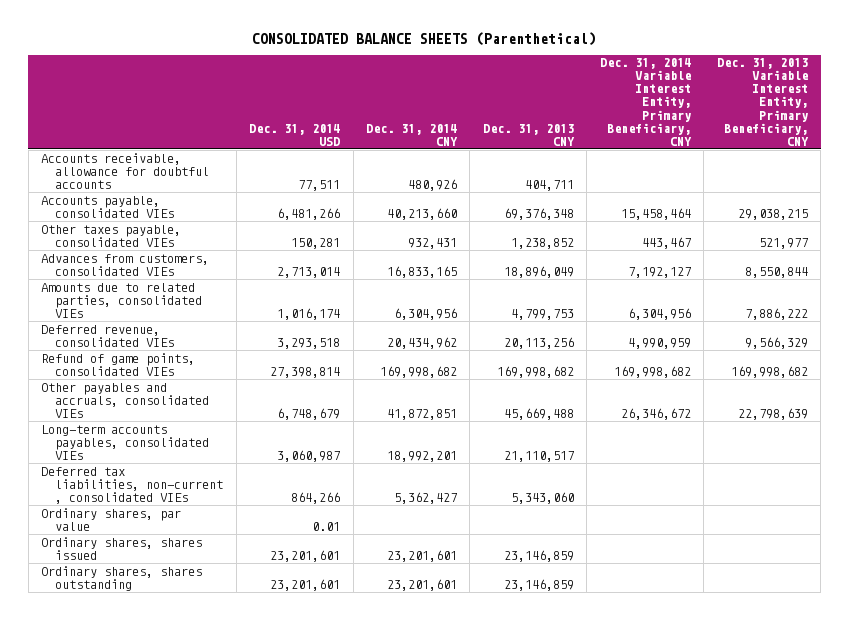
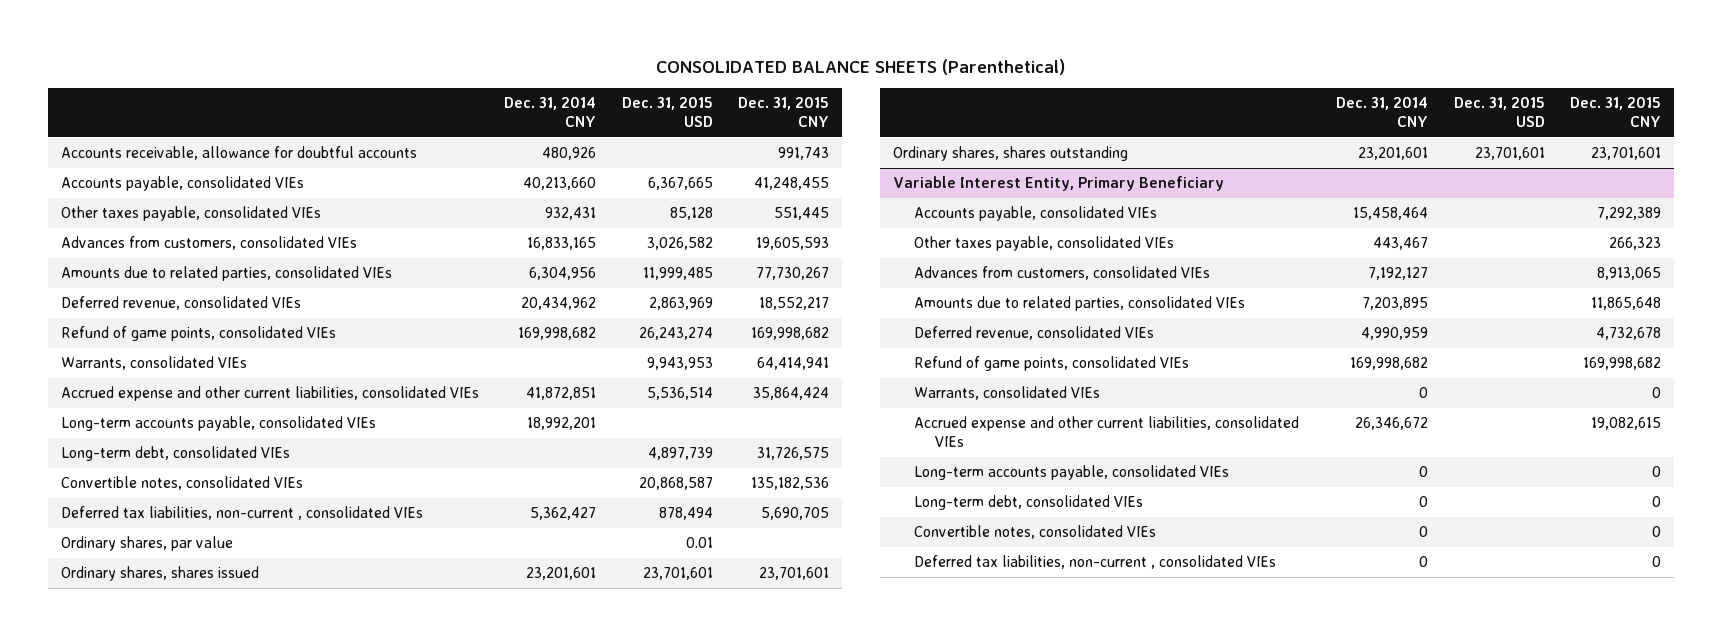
[249,123,341,146] Dec. 31, 2014 USD -> none
[482,123,575,146] Dec. 31, 2013 CNY -> none
[599,58,692,146] Dec. 31, 2014 Variable Interest Entity, Primary Beneficiary, CNY -> none
[716,58,809,146] Dec. 31, 2013 Variable Interest Entity, Primary Beneficiary, CNY -> none
none -> [621,97,713,128] Dec. 31, 2015 USD
none -> [737,97,829,128] Dec. 31, 2015 CNY
none -> [61,356,248,371] Warrants, consolidated VIEs
[41,382,210,418] Other payables and accruals, consolidated VIEs -> [61,386,480,402] Accrued expense and other current liabilities, consolidated VIEs
[41,424,210,460] Long-term accounts payables, consolidated VIEs -> [61,416,377,432] Long-term accounts payable, consolidated VIEs
none -> [61,446,291,462] Long-term debt, consolidated VIEs
none -> [61,476,304,491] Convertible notes, consolidated VIEs
none -> [893,176,1225,192] Variable Interest Entity, Primary Beneficiary
none -> [913,206,1157,222] Accounts payable, consolidated VIEs
none -> [913,236,1174,252] Other taxes payable, consolidated VIEs
none -> [913,266,1210,281] Advances from customers, consolidated VIEs
none -> [913,296,1245,312] Amounts due to related parties, consolidated VIEs
none -> [913,326,1154,341] Deferred revenue, consolidated VIEs
none -> [913,356,1189,372] Refund of game points, consolidated VIEs
none -> [913,386,1100,401] Warrants, consolidated VIEs
none -> [913,416,1299,448] Accrued expense and other current liabilities, consolidated VIEs
none -> [913,465,1229,481] Long-term accounts payable, consolidated VIEs
none -> [913,495,1143,511] Long-term debt, consolidated VIEs
none -> [913,525,1156,540] Convertible notes, consolidated VIEs
none -> [913,555,1276,570] Deferred tax liabilities, non-current , consolidated VIEs

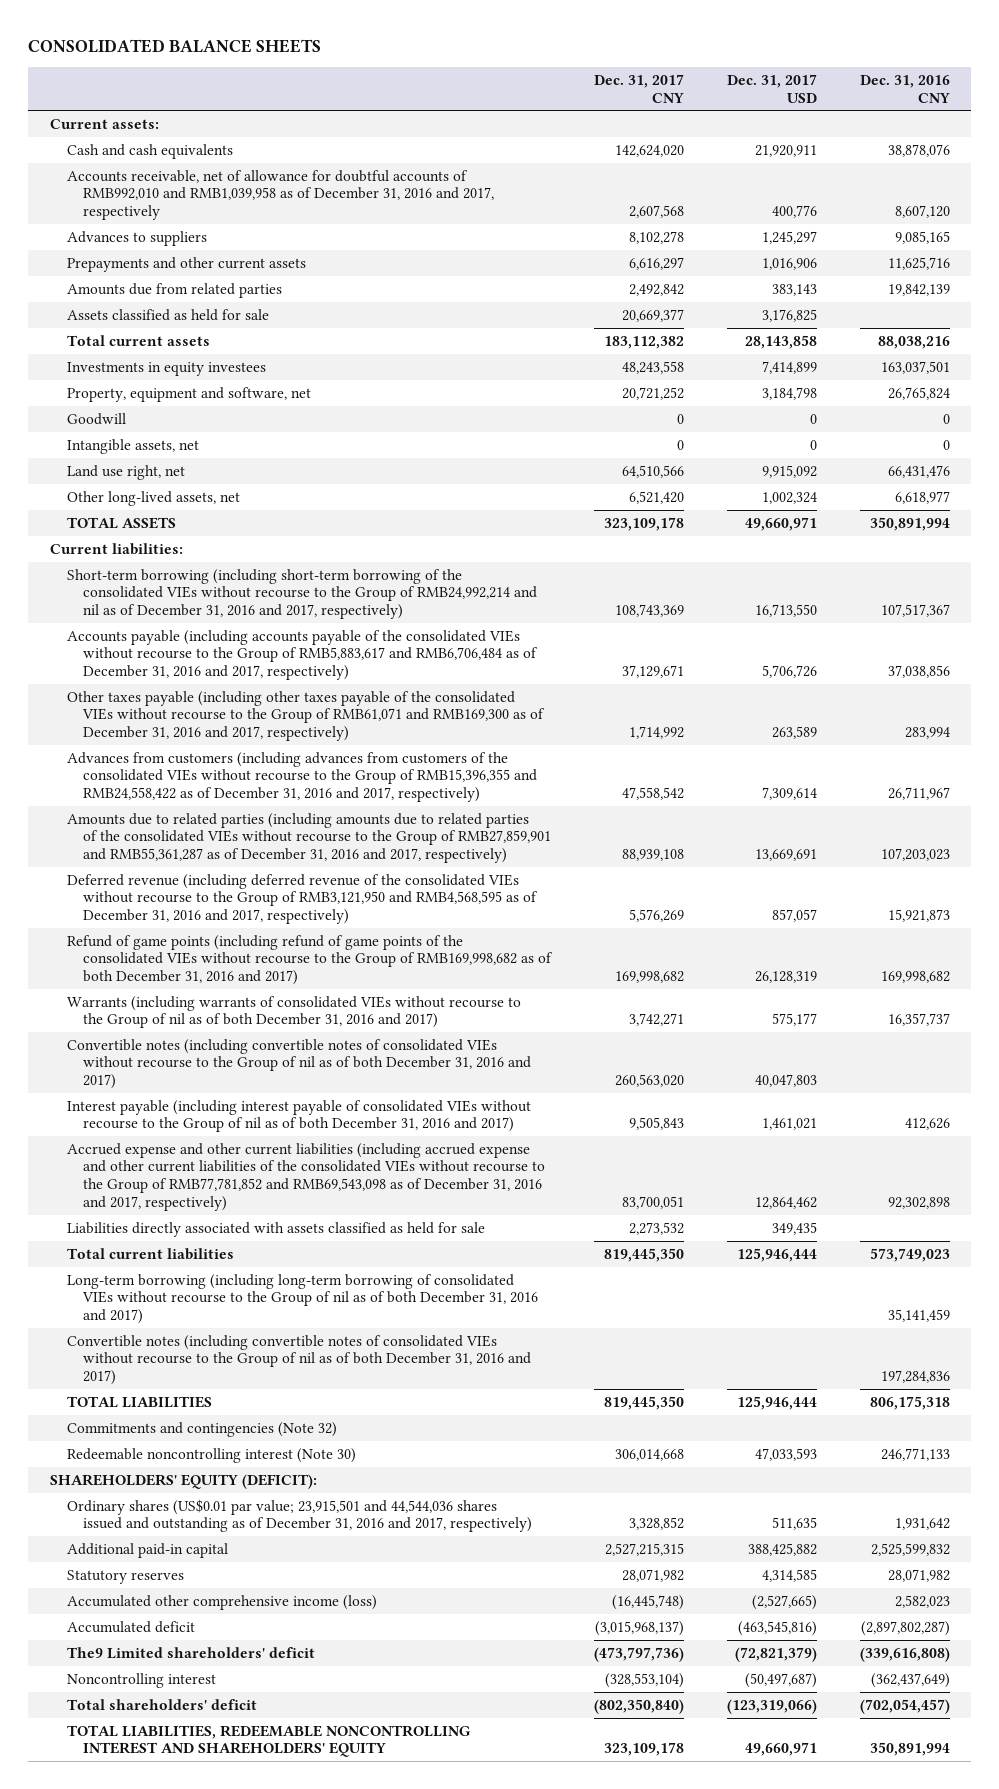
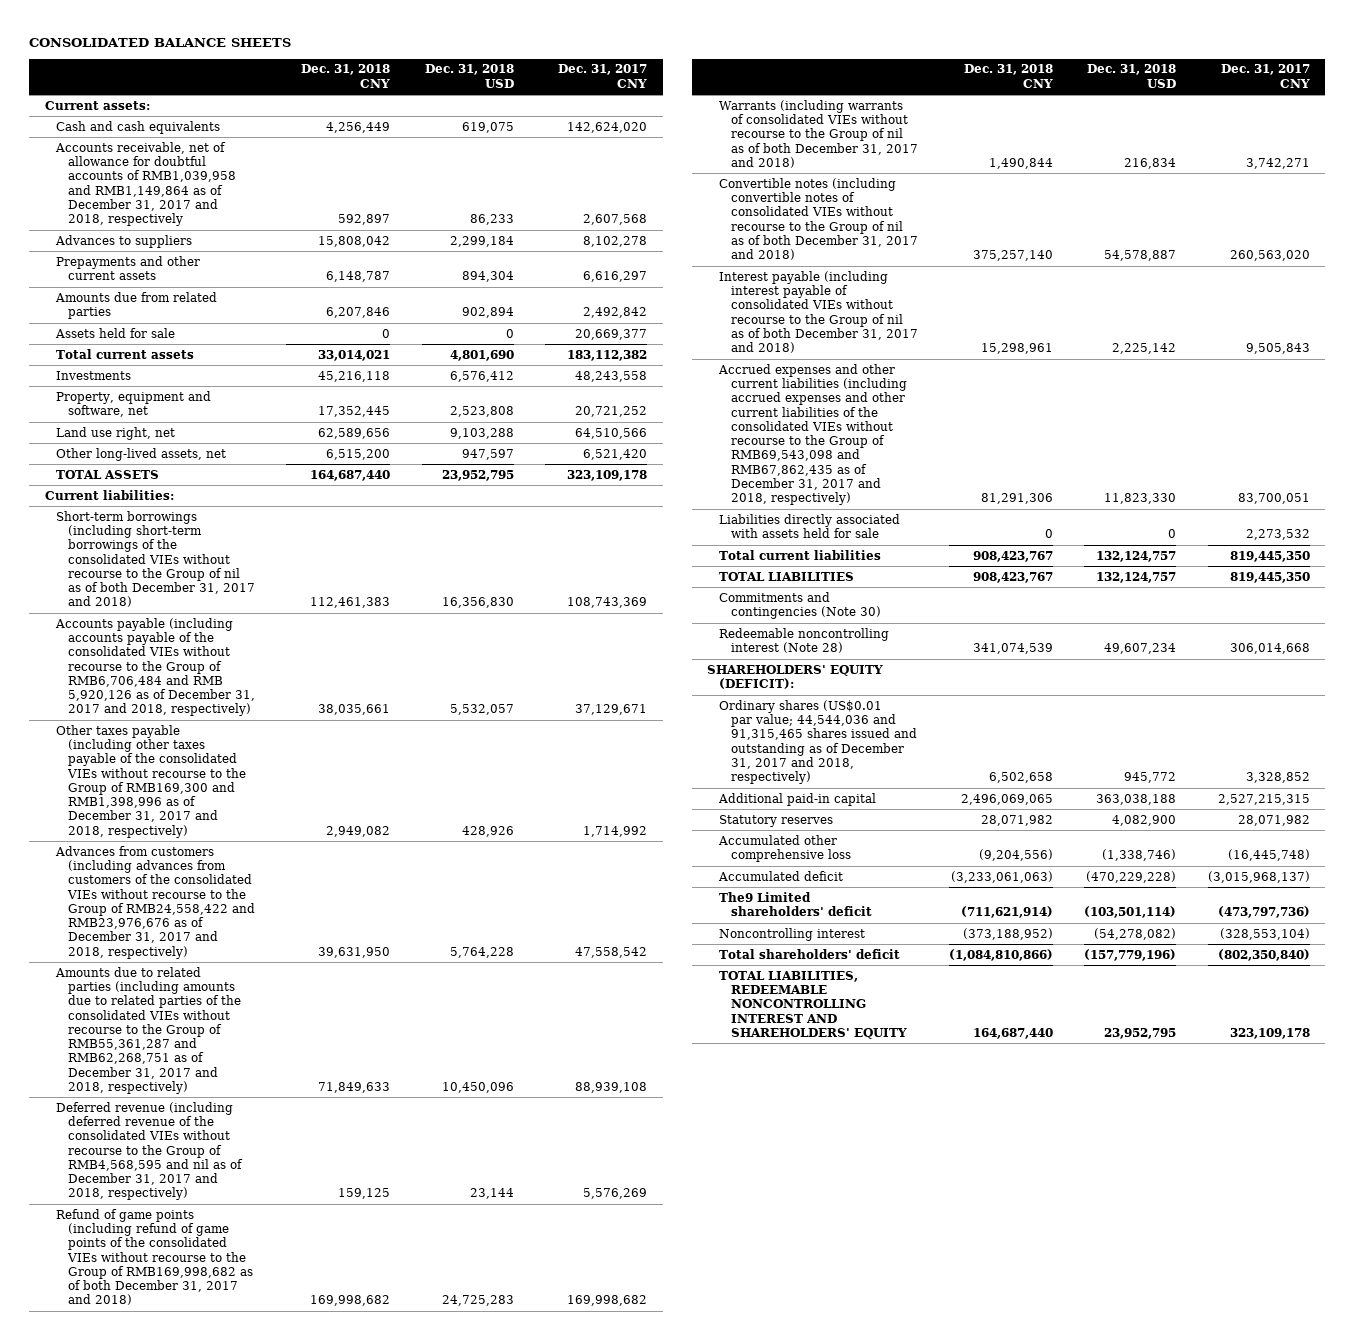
[726,73,817,103] Dec. 31, 2017 USD -> none
[859,74,950,103] Dec. 31, 2016 CNY -> none
none -> [301,64,391,88] Dec. 31, 2018 CNY
none -> [424,64,514,88] Dec. 31, 2018 USD
[66,169,495,221] Accounts receivable, net of allowance for doubtful accounts of RMB992,010 and RMB1,039,958 as of December 31, 2016 and 2017, respectively -> [55,141,237,227] Accounts receivable, net of allowance for doubtful accounts of RMB1,039,958 and RMB1,149,864 as of December 31, 2017 and 2018, respectively
[66,308,269,321] Assets classified as held for sale -> [55,327,176,338] Assets held for sale
[66,361,266,376] Investments in equity investees -> [56,370,132,380] Investments
[66,412,126,425] Goodwill -> none
[66,438,199,454] Intangible assets, net -> none
[66,568,538,620] Short-term borrowing (including short-term borrowing of the consolidated VIEs without recourse to the Group of RMB24,992,214 and nil as of December 31, 2016 and 2017, respectively) -> [56,510,256,608] Short-term borrowings (including short-term borrowings of the consolidated VIEs without recourse to the Group of nil as of both December 31, 2017 and 2018)
[66,629,539,681] Accounts payable (including accounts payable of the consolidated VIEs without recourse to the Group of RMB5,883,617 and RMB6,706,484 as of December 31, 2016 and 2017, respectively) -> [55,617,256,717] Accounts payable (including accounts payable of the consolidated VIEs without recourse to the Group of RMB6,706,484 and RMB 5,920,126 as of December 31, 2017 and 2018, respectively)
[66,690,546,742] Other taxes payable (including other taxes payable of the consolidated VIEs without recourse to the Group of RMB61,071 and RMB169,300 as of December 31, 2016 and 2017, respectively) -> [56,724,247,838] Other taxes payable (including other taxes payable of the consolidated VIEs without recourse to the Group of RMB169,300 and RMB1,398,996 as of December 31, 2017 and 2018, respectively)
[66,751,538,803] Advances from customers (including advances from customers of the consolidated VIEs without recourse to the Group of RMB15,396,355 and RMB24,558,422 as of December 31, 2016 and 2017, respectively) -> [55,845,256,959] Advances from customers (including advances from customers of the consolidated VIEs without recourse to the Group of RMB24,558,422 and RMB23,976,676 as of December 31, 2017 and 2018, respectively)
[66,812,552,864] Amounts due to related parties (including amounts due to related parties of the consolidated VIEs without recourse to the Group of RMB27,859,901 and RMB55,361,287 as of December 31, 2016 and 2017, respectively) -> [55,966,242,1094] Amounts due to related parties (including amounts due to related parties of the consolidated VIEs without recourse to the Group of RMB55,361,287 and RMB62,268,751 as of December 31, 2017 and 2018, respectively)
[66,873,539,925] Deferred revenue (including deferred revenue of the consolidated VIEs without recourse to the Group of RMB3,121,950 and RMB4,568,595 as of December 31, 2016 and 2017, respectively) -> [56,1101,244,1201] Deferred revenue (including deferred revenue of the consolidated VIEs without recourse to the Group of RMB4,568,595 and nil as of December 31, 2017 and 2018, respectively)
[66,934,554,986] Refund of game points (including refund of game points of the consolidated VIEs without recourse to the Group of RMB169,998,682 as of both December 31, 2016 and 2017) -> [56,1208,254,1306] Refund of game points (including refund of game points of the consolidated VIEs without recourse to the Group of RMB169,998,682 as of both December 31, 2017 and 2018)
[66,995,521,1029] Warrants (including warrants of consolidated VIEs without recourse to the Group of nil as of both December 31, 2016 and 2017) -> [718,99,918,168] Warrants (including warrants of consolidated VIEs without recourse to the Group of nil as of both December 31, 2017 and 2018)
[66,1038,532,1090] Convertible notes (including convertible notes of consolidated VIEs without recourse to the Group of nil as of both December 31, 2016 and 2017) -> [718,177,918,261] Convertible notes (including convertible notes of consolidated VIEs without recourse to the Group of nil as of both December 31, 2017 and 2018)
[66,1099,531,1133] Interest payable (including interest payable of consolidated VIEs without recourse to the Group of nil as of both December 31, 2016 and 2017) -> [718,270,918,354] Interest payable (including interest payable of consolidated VIEs without recourse to the Group of nil as of both December 31, 2017 and 2018)
[66,1142,546,1211] Accrued expense and other current liabilities (including accrued expense and other current liabilities of the consolidated VIEs without recourse to the Group of RMB77,781,852 and RMB69,543,098 as of December 31, 2016 and 2017, respectively) -> [717,363,907,506] Accrued expenses and other current liabilities (including accrued expenses and other current liabilities of the consolidated VIEs without recourse to the Group of RMB69,543,098 and RMB67,862,435 as of December 31, 2017 and 2018, respectively)
[66,1221,485,1237] Liabilities directly associated with assets classified as held for sale -> [718,513,900,539] Liabilities directly associated with assets held for sale
[66,1273,539,1325] Long-term borrowing (including long-term borrowing of consolidated VIEs without recourse to the Group of nil as of both December 31, 2016 and 2017) -> none
[66,1334,532,1386] Convertible notes (including convertible notes of consolidated VIEs without recourse to the Group of nil as of both December 31, 2016 and 2017) -> none
[66,1421,337,1437] Commitments and contingencies (Note 32) -> [718,591,881,620] Commitments and contingencies (Note 30)
[66,1447,356,1463] Redeemable noncontrolling interest (Note 30) -> [718,627,889,654] Redeemable noncontrolling interest (Note 28)
[66,1498,533,1533] Ordinary shares (US$0.01 par value; 23,915,501 and 44,544,036 shares issued and outstanding as of December 31, 2016 and 2017, respectively) -> [718,699,917,785] Ordinary shares (US$0.01 par value; 44,544,036 and 91,315,465 shares issued and outstanding as of December 31, 2017 and 2018, respectively)
[66,1594,377,1610] Accumulated other comprehensive income (loss) -> [717,834,851,863] Accumulated other comprehensive loss

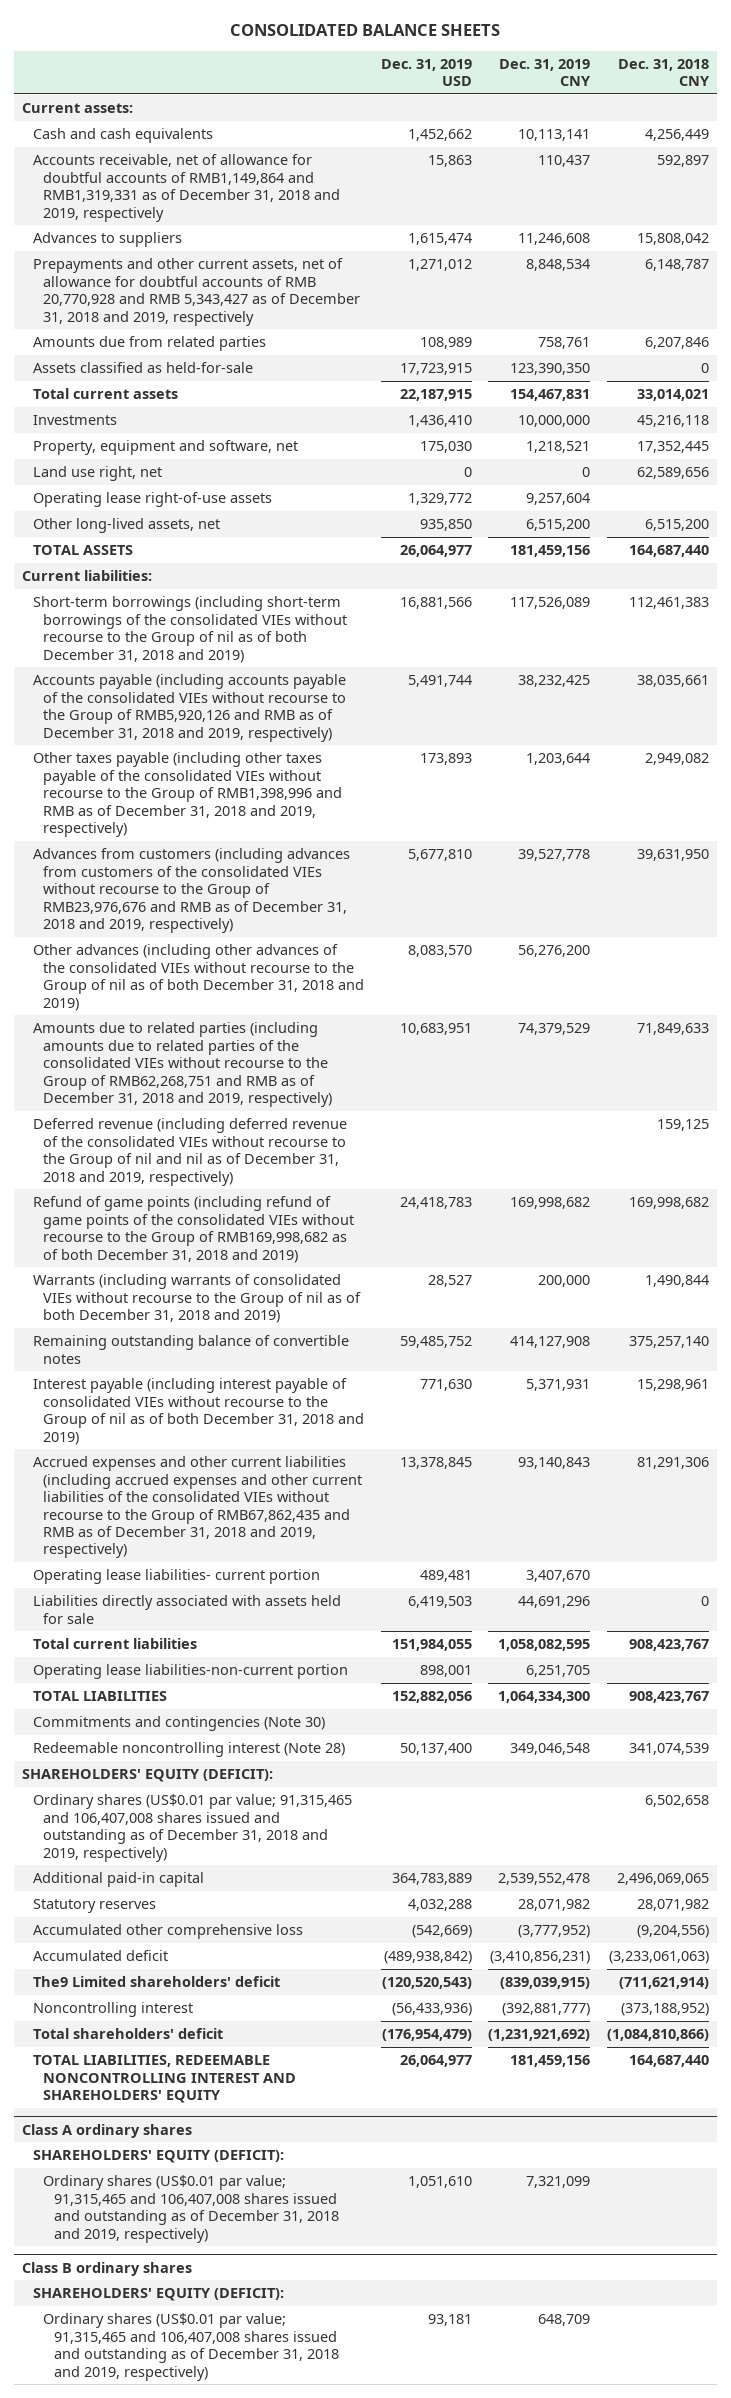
[424,64,514,88] Dec. 31, 2018 USD -> none
[558,64,648,88] Dec. 31, 2017 CNY -> none
none -> [380,58,472,87] Dec. 31, 2019 USD
none -> [499,58,592,87] Dec. 31, 2019 CNY
[55,141,237,227] Accounts receivable, net of allowance for doubtful accounts of RMB1,039,958 and RMB1,149,864 as of December 31, 2017 and 2018, respectively -> [32,154,341,222] Accounts receivable, net of allowance for doubtful accounts of RMB1,149,864 and RMB1,319,331 as of December 31, 2018 and 2019, respectively
[56,255,201,281] Prepayments and other current assets -> [32,258,361,326] Prepayments and other current assets, net of allowance for doubtful accounts of RMB 20,770,928 and RMB 5,343,427 as of December 31, 2018 and 2019, respectively
[55,327,176,338] Assets held for sale -> [32,362,253,374] Assets classified as held-for-sale
none -> [32,492,272,508] Operating lease right-of-use assets
[56,510,256,608] Short-term borrowings (including short-term borrowings of the consolidated VIEs without recourse to the Group of nil as of both December 31, 2017 and 2018) -> [32,596,348,663] Short-term borrowings (including short-term borrowings of the consolidated VIEs without recourse to the Group of nil as of both December 31, 2018 and 2019)
[55,617,256,717] Accounts payable (including accounts payable of the consolidated VIEs without recourse to the Group of RMB6,706,484 and RMB 5,920,126 as of December 31, 2017 and 2018, respectively) -> [32,674,347,742] Accounts payable (including accounts payable of the consolidated VIEs without recourse to the Group of RMB5,920,126 and RMB as of December 31, 2018 and 2019, respectively)
[56,724,247,838] Other taxes payable (including other taxes payable of the consolidated VIEs without recourse to the Group of RMB169,300 and RMB1,398,996 as of December 31, 2017 and 2018, respectively) -> [32,752,343,838] Other taxes payable (including other taxes payable of the consolidated VIEs without recourse to the Group of RMB1,398,996 and RMB as of December 31, 2018 and 2019, respectively)
[55,845,256,959] Advances from customers (including advances from customers of the consolidated VIEs without recourse to the Group of RMB24,558,422 and RMB23,976,676 as of December 31, 2017 and 2018, respectively) -> [32,848,350,934] Advances from customers (including advances from customers of the consolidated VIEs without recourse to the Group of RMB23,976,676 and RMB as of December 31, 2018 and 2019, respectively)
none -> [32,944,365,1011] Other advances (including other advances of the consolidated VIEs without recourse to the Group of nil as of both December 31, 2018 and 2019)
[55,966,242,1094] Amounts due to related parties (including amounts due to related parties of the consolidated VIEs without recourse to the Group of RMB55,361,287 and RMB62,268,751 as of December 31, 2017 and 2018, respectively) -> [32,1022,333,1108] Amounts due to related parties (including amounts due to related parties of the consolidated VIEs without recourse to the Group of RMB62,268,751 and RMB as of December 31, 2018 and 2019, respectively)
[56,1101,244,1201] Deferred revenue (including deferred revenue of the consolidated VIEs without recourse to the Group of RMB4,568,595 and nil as of December 31, 2017 and 2018, respectively) -> [32,1118,347,1186] Deferred revenue (including deferred revenue of the consolidated VIEs without recourse to the Group of nil and nil as of December 31, 2018 and 2019, respectively)
[56,1208,254,1306] Refund of game points (including refund of game points of the consolidated VIEs without recourse to the Group of RMB169,998,682 as of both December 31, 2017 and 2018) -> [32,1196,355,1263] Refund of game points (including refund of game points of the consolidated VIEs without recourse to the Group of RMB169,998,682 as of both December 31, 2018 and 2019)
[718,99,918,168] Warrants (including warrants of consolidated VIEs without recourse to the Group of nil as of both December 31, 2017 and 2018) -> [32,1274,362,1324] Warrants (including warrants of consolidated VIEs without recourse to the Group of nil as of both December 31, 2018 and 2019)
[718,177,918,261] Convertible notes (including convertible notes of consolidated VIEs without recourse to the Group of nil as of both December 31, 2017 and 2018) -> [32,1335,349,1364] Remaining outstanding balance of convertible notes
[718,270,918,354] Interest payable (including interest payable of consolidated VIEs without recourse to the Group of nil as of both December 31, 2017 and 2018) -> [32,1378,365,1445] Interest payable (including interest payable of consolidated VIEs without recourse to the Group of nil as of both December 31, 2018 and 2019)
[717,363,907,506] Accrued expenses and other current liabilities (including accrued expenses and other current liabilities of the consolidated VIEs without recourse to the Group of RMB69,543,098 and RMB67,862,435 as of December 31, 2017 and 2018, respectively) -> [32,1456,363,1559] Accrued expenses and other current liabilities (including accrued expenses and other current liabilities of the consolidated VIEs without recourse to the Group of RMB67,862,435 and RMB as of December 31, 2018 and 2019, respectively)
none -> [32,1569,320,1585] Operating lease liabilities- current portion
none -> [32,1664,348,1680] Operating lease liabilities-non-current portion
[718,699,917,785] Ordinary shares (US$0.01 par value; 44,544,036 and 91,315,465 shares issued and outstanding as of December 31, 2017 and 2018, respectively) -> [32,1794,352,1862] Ordinary shares (US$0.01 par value; 91,315,465 and 106,407,008 shares issued and outstanding as of December 31, 2018 and 2019, respectively)
none -> [21,2123,192,2138] Class A ordinary shares
none -> [32,2150,284,2164] SHAREHOLDERS' EQUITY (DEFICIT):
none -> [43,2175,340,2243] Ordinary shares (US$0.01 par value; 91,315,465 and 106,407,008 shares issued and outstanding as of December 31, 2018 and 2019, respectively)
none -> [21,2261,192,2276] Class B ordinary shares
none -> [32,2288,284,2302] SHAREHOLDERS' EQUITY (DEFICIT):
none -> [43,2313,340,2381] Ordinary shares (US$0.01 par value; 91,315,465 and 106,407,008 shares issued and outstanding as of December 31, 2018 and 2019, respectively)

